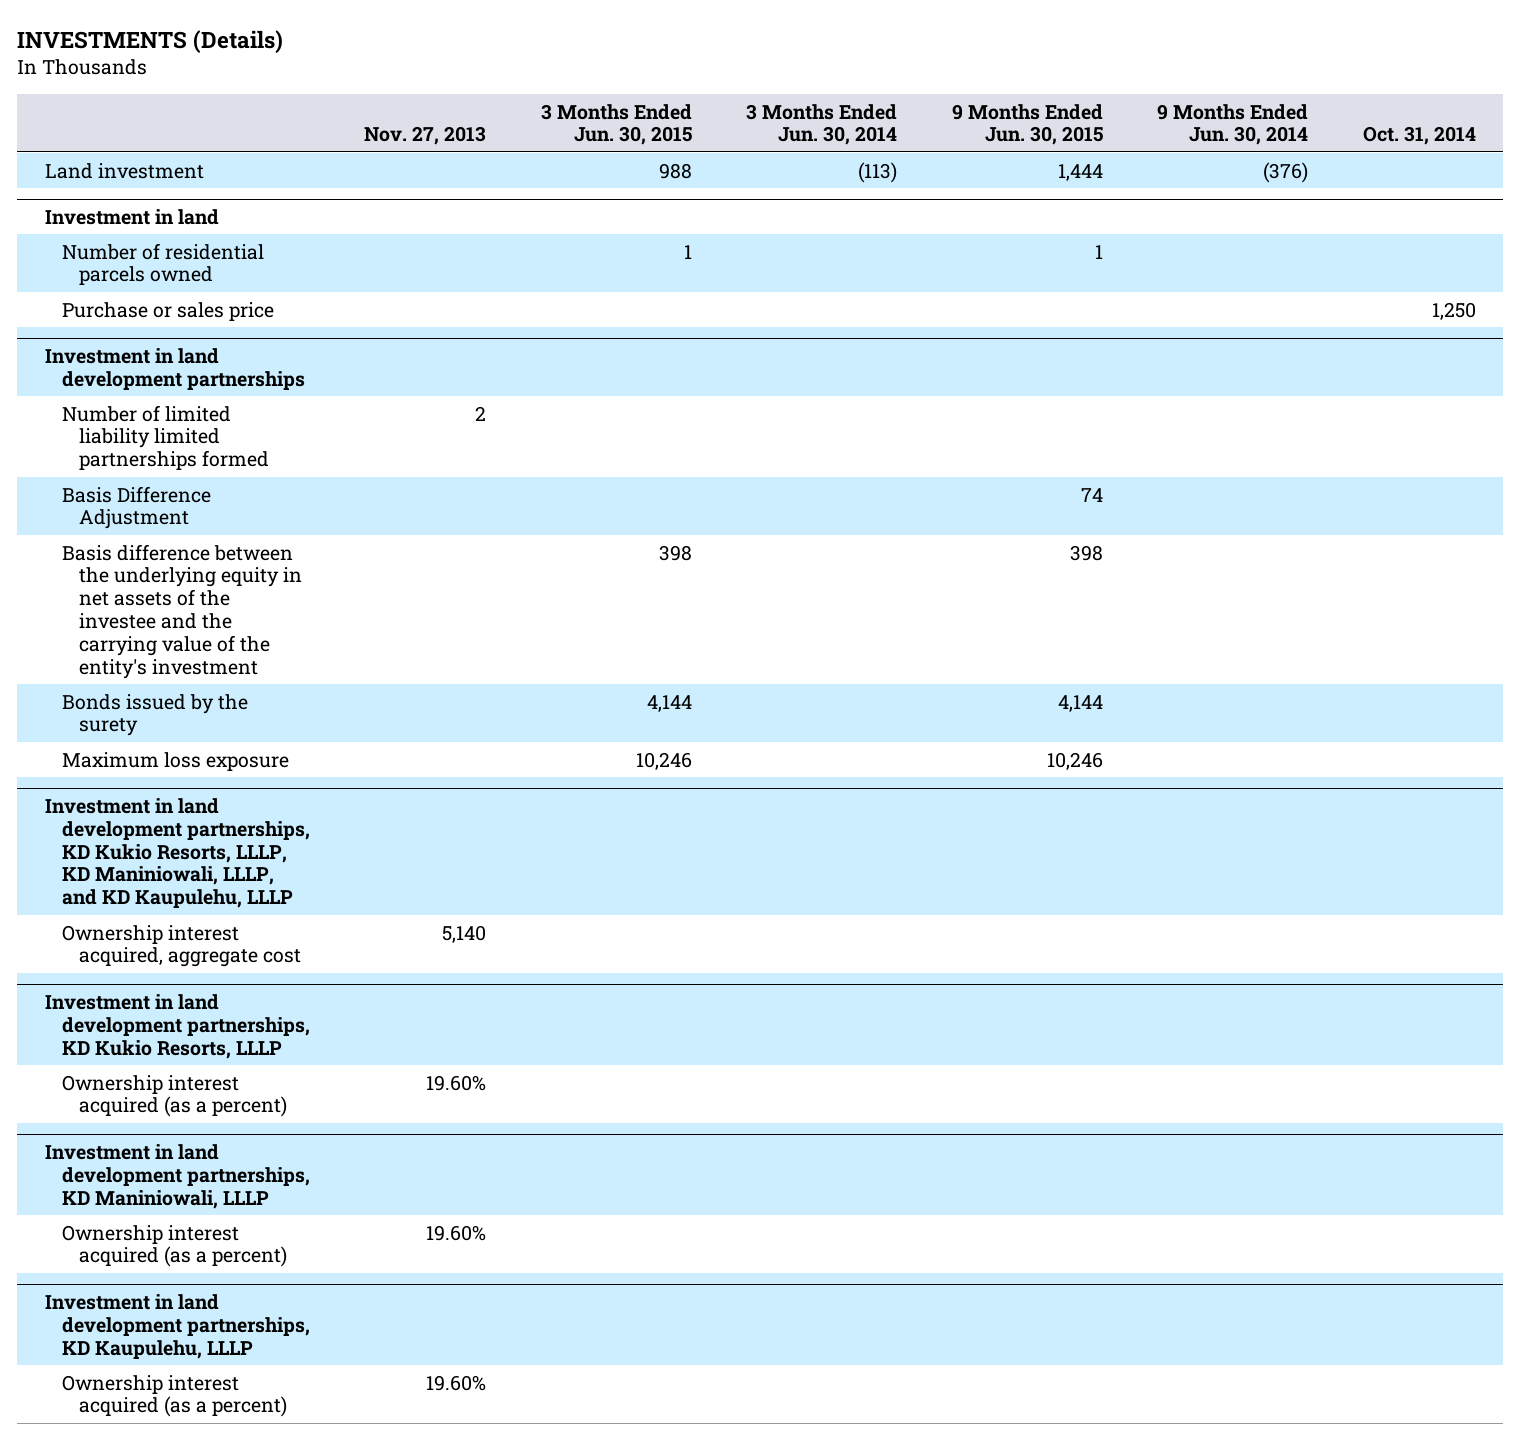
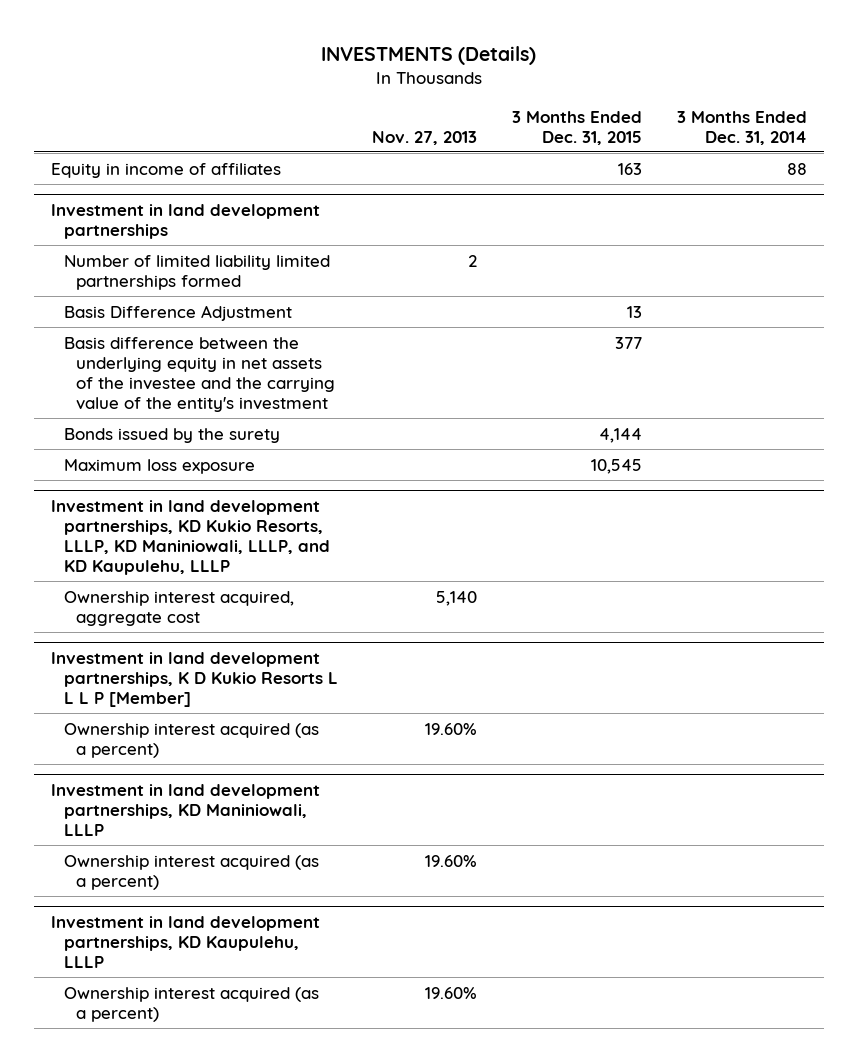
[540,103,692,146] 3 Months Ended Jun. 30, 2015 -> none
[746,103,898,146] 3 Months Ended Jun. 30, 2014 -> none
[951,103,1103,146] 9 Months Ended Jun. 30, 2015 -> none
[1157,103,1309,146] 9 Months Ended Jun. 30, 2014 -> none
[1362,126,1476,146] Oct. 31, 2014 -> none
none -> [511,110,642,145] 3 Months Ended Dec. 31, 2015
none -> [676,110,807,145] 3 Months Ended Dec. 31, 2014
[44,208,219,225] Investment in land -> none
[61,242,264,286] Number of residential parcels owned -> none
[61,301,274,321] Purchase or sales price -> none
[44,162,204,179] Land investment -> [51,162,282,178] Equity in income of affiliates
[44,993,310,1059] Investment in land development partnerships, KD Kukio Resorts, LLLP -> [51,651,338,707] Investment in land development partnerships, K D Kukio Resorts L L L P [Member]

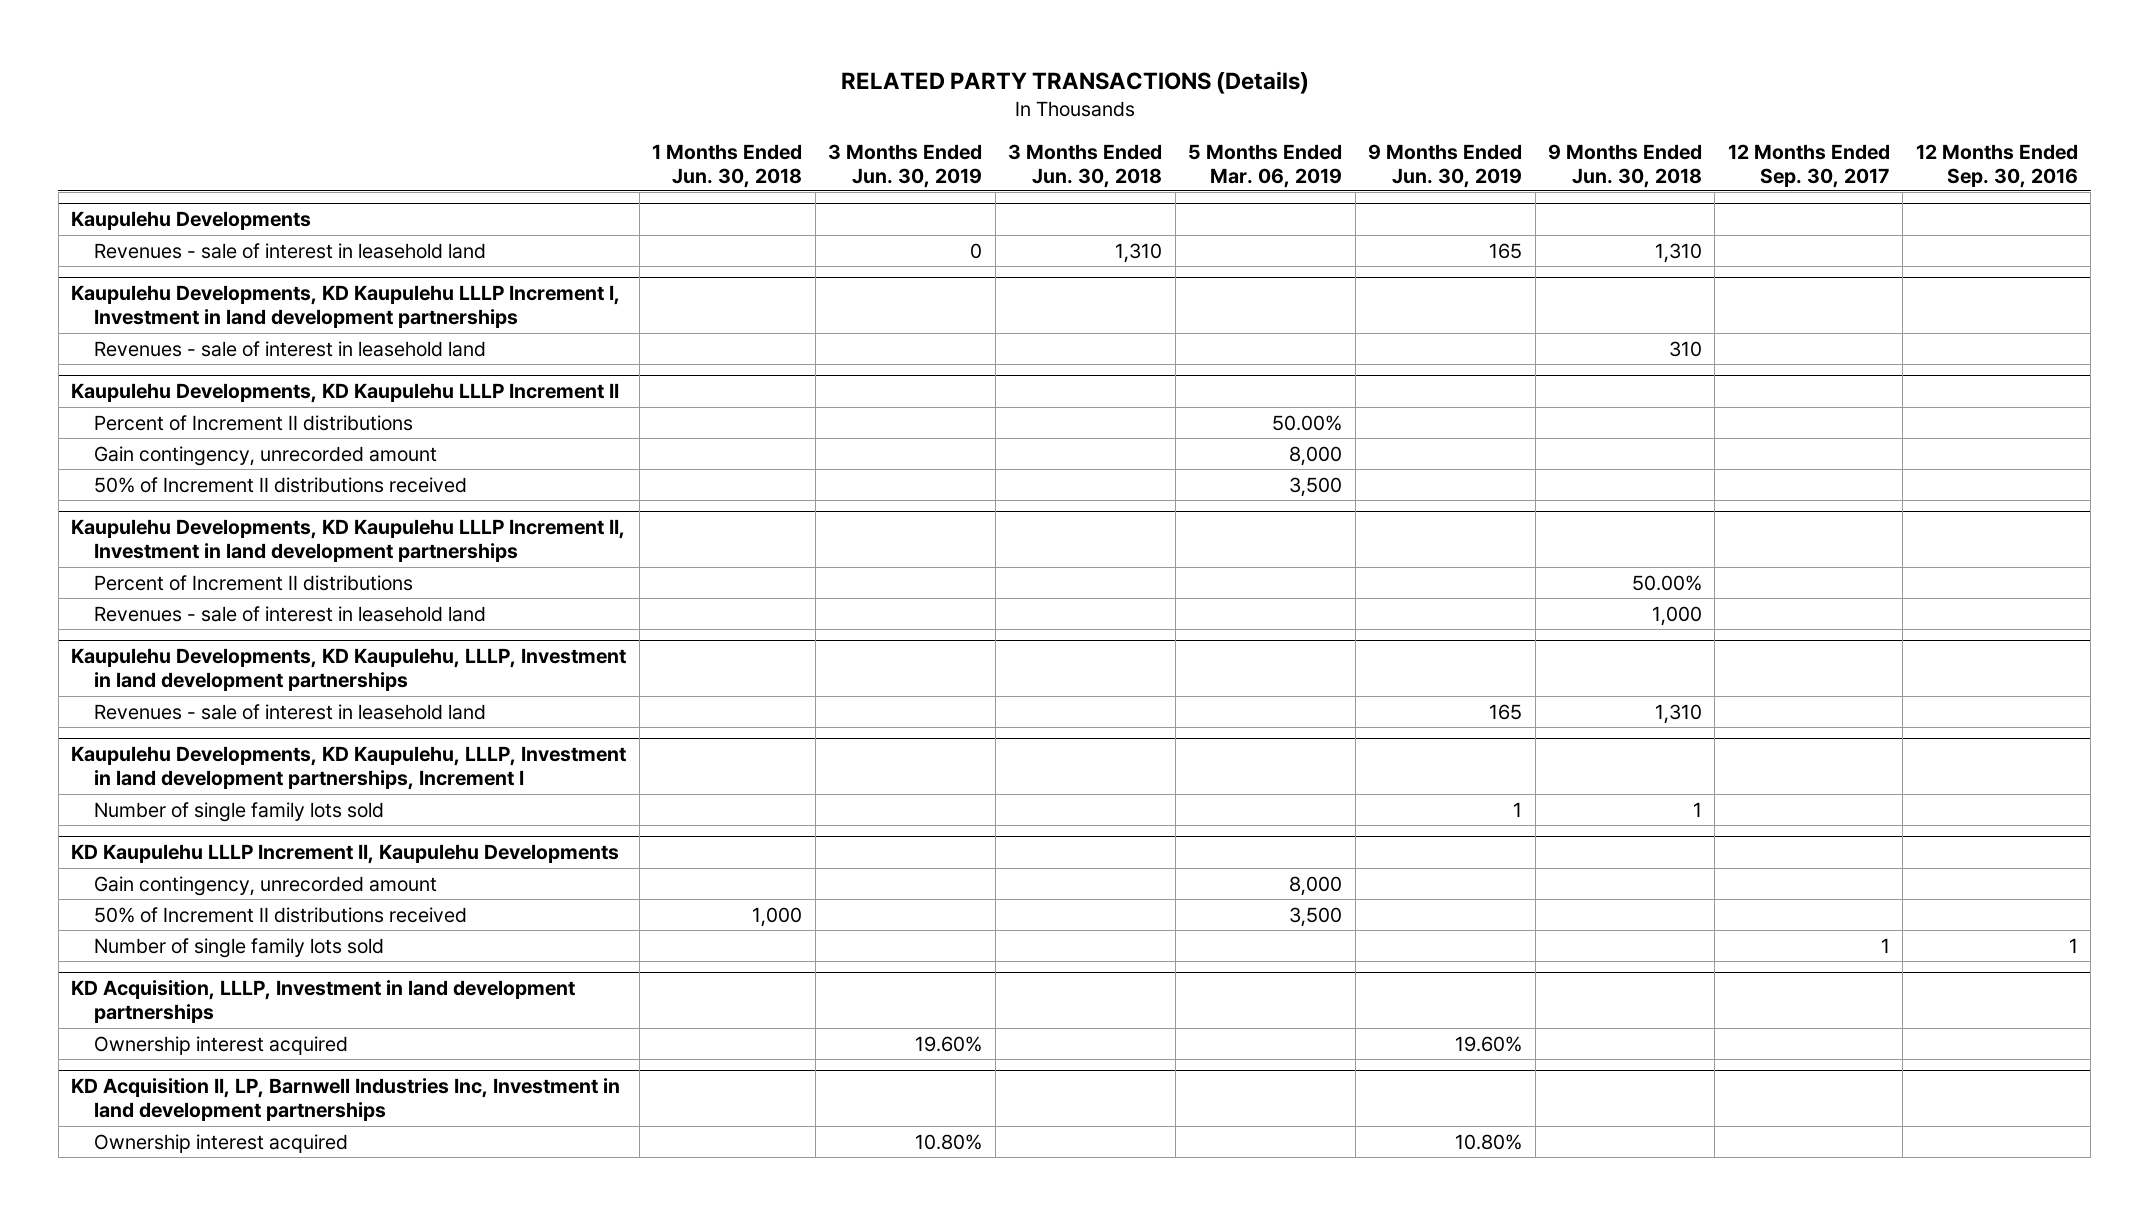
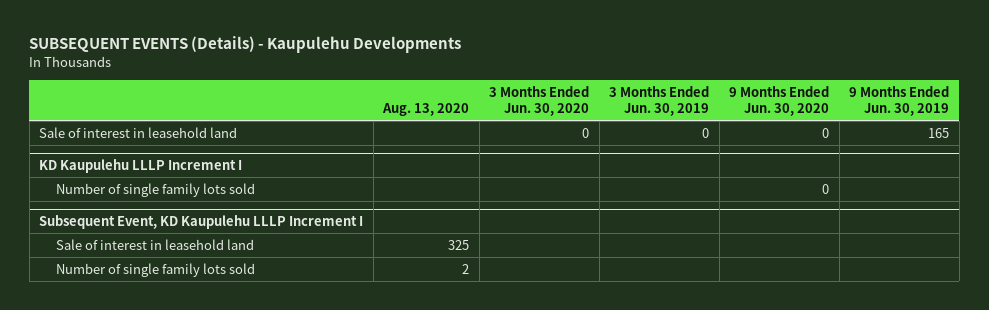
[840,71,1309,95] RELATED PARTY TRANSACTIONS (Details) -> [29,36,462,54] SUBSEQUENT EVENTS (Details) - Kaupulehu Developments
[652,143,803,188] 1 Months Ended Jun. 30, 2018 -> none
[1008,143,1163,188] 3 Months Ended Jun. 30, 2018 -> none
[1188,143,1343,188] 5 Months Ended Mar. 06, 2019 -> none
[1547,143,1702,188] 9 Months Ended Jun. 30, 2018 -> none
[1727,143,1890,188] 12 Months Ended Sep. 30, 2017 -> none
[1915,143,2078,188] 12 Months Ended Sep. 30, 2016 -> none
none -> [382,103,470,117] Aug. 13, 2020
none -> [489,85,590,117] 3 Months Ended Jun. 30, 2020
none -> [729,85,830,117] 9 Months Ended Jun. 30, 2020
[94,242,487,259] Revenues - sale of interest in leasehold land -> none
[71,285,621,329] Kaupulehu Developments, KD Kaupulehu LLLP Increment I, Investment in land development partnerships -> none
[94,340,487,357] Revenues - sale of interest in leasehold land -> none
[71,383,620,404] Kaupulehu Developments, KD Kaupulehu LLLP Increment II -> none
[94,414,414,431] Percent of Increment II distributions -> none
[94,445,438,466] Gain contingency, unrecorded amount -> none
[94,476,468,493] 50% of Increment II distributions received -> none
[71,519,626,563] Kaupulehu Developments, KD Kaupulehu LLLP Increment II, Investment in land development partnerships -> none
[94,574,414,591] Percent of Increment II distributions -> none
[94,605,487,622] Revenues - sale of interest in leasehold land -> none
[71,648,627,692] Kaupulehu Developments, KD Kaupulehu, LLLP, Investment in land development partnerships -> none
[94,703,487,720] Revenues - sale of interest in leasehold land -> none
[71,746,627,791] Kaupulehu Developments, KD Kaupulehu, LLLP, Investment in land development partnerships, Increment I -> none
[94,801,385,822] Number of single family lots sold -> none
[71,844,620,865] KD Kaupulehu LLLP Increment II, Kaupulehu Developments -> none
[94,875,438,896] Gain contingency, unrecorded amount -> none
[94,906,468,923] 50% of Increment II distributions received -> none
[94,937,385,958] Number of single family lots sold -> none
[71,980,576,1024] KD Acquisition, LLLP, Investment in land development partnerships -> none
[94,1035,349,1055] Ownership interest acquired -> none
[71,1078,621,1122] KD Acquisition II, LP, Barnwell Industries Inc, Investment in land development partnerships -> none
[94,1133,349,1153] Ownership interest acquired -> none
none -> [39,126,238,138] Sale of interest in leasehold land
[71,211,312,231] Kaupulehu Developments -> [39,158,243,173] KD Kaupulehu LLLP Increment I
none -> [56,182,256,197] Number of single family lots sold
none -> [39,214,364,229] Subsequent Event, KD Kaupulehu LLLP Increment I
none -> [56,238,255,250] Sale of interest in leasehold land
none -> [56,262,256,277] Number of single family lots sold

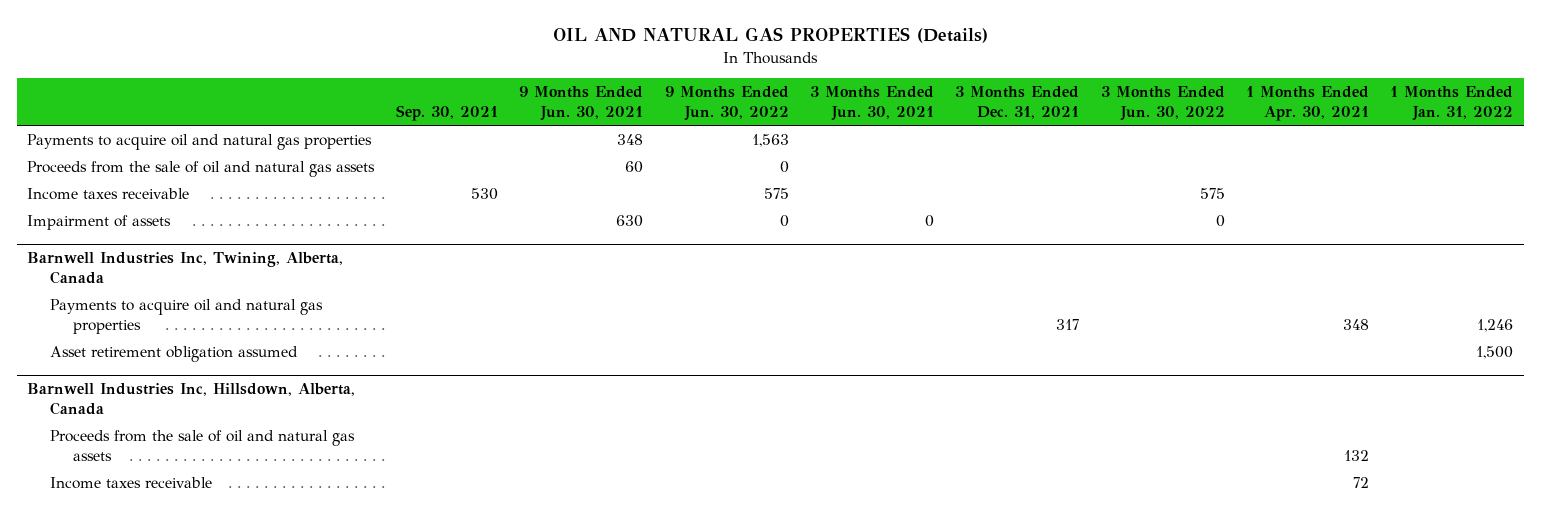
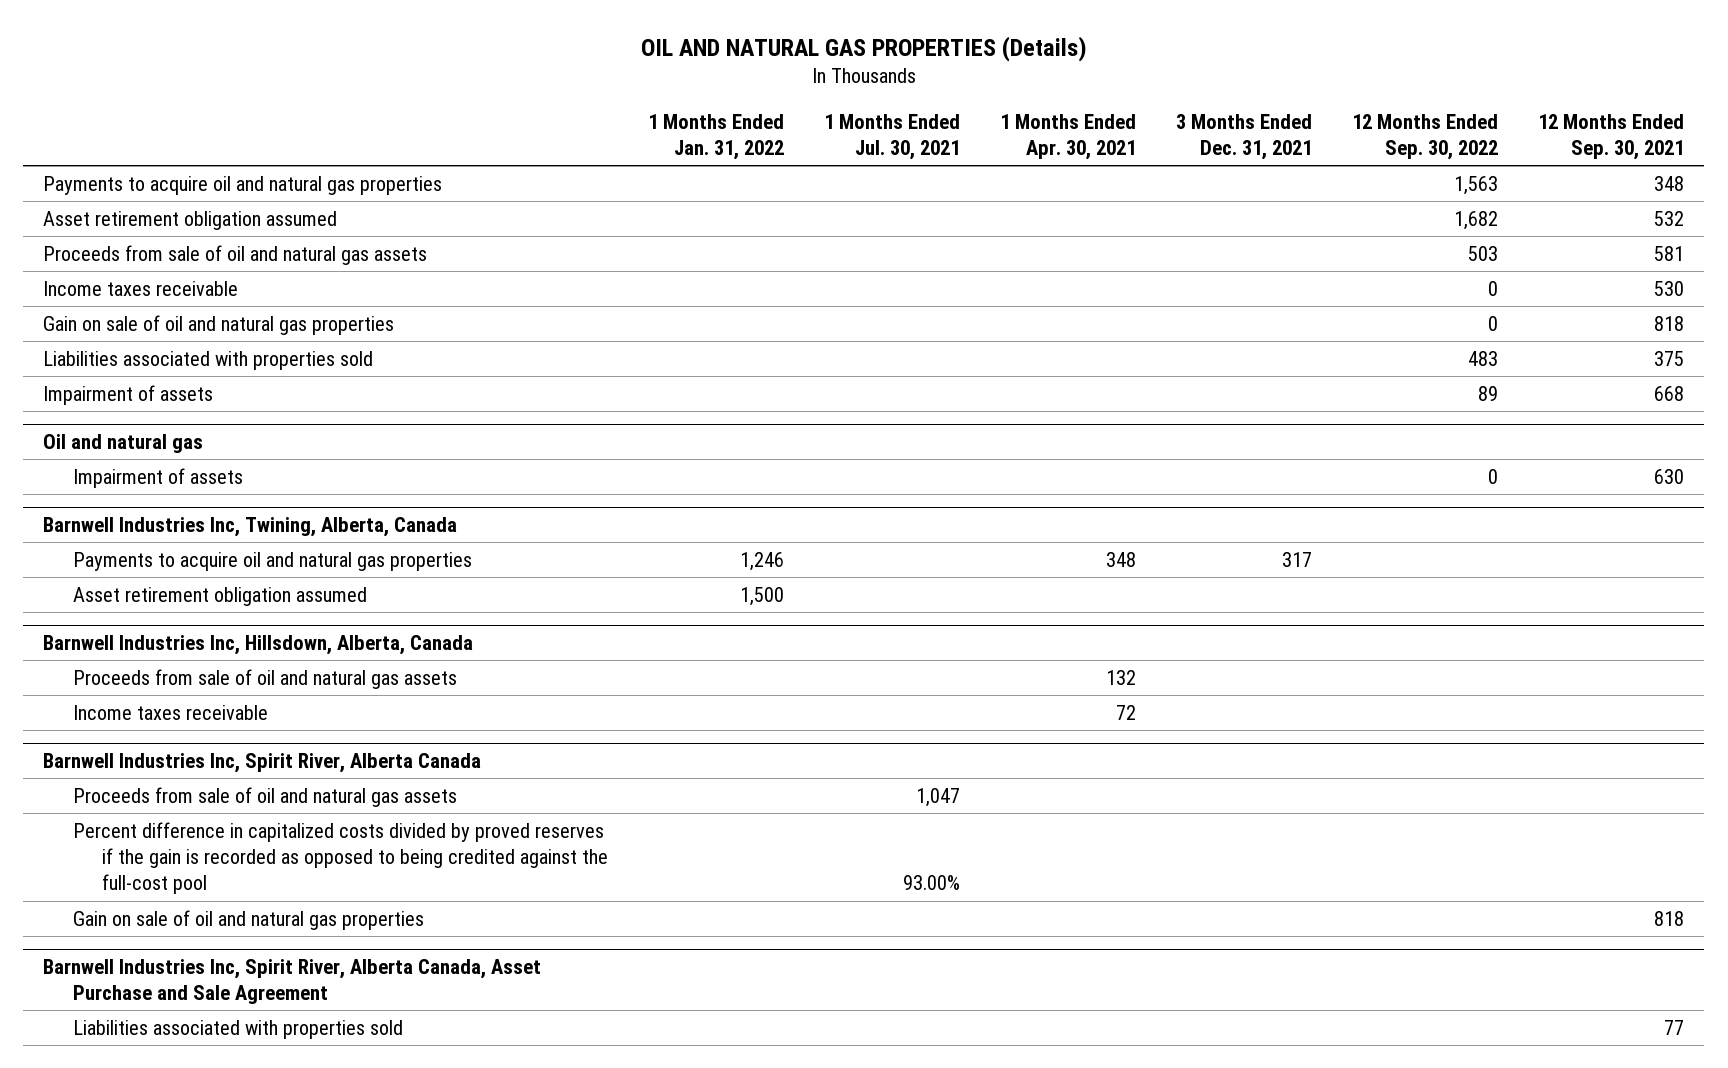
[395,105,498,122] Sep. 30, 2021 -> none
[519,86,644,122] 9 Months Ended Jun. 30, 2021 -> none
[664,86,789,122] 9 Months Ended Jun. 30, 2022 -> none
[809,86,934,122] 3 Months Ended Jun. 30, 2021 -> none
[1100,86,1225,122] 3 Months Ended Jun. 30, 2022 -> none
none -> [823,113,960,161] 1 Months Ended Jul. 30, 2021
none -> [1352,113,1499,161] 12 Months Ended Sep. 30, 2022
none -> [1538,113,1685,161] 12 Months Ended Sep. 30, 2021
none -> [43,210,338,230] Asset retirement obligation assumed
[27,160,376,177] Proceeds from the sale of oil and natural gas assets -> [43,244,428,265] Proceeds from sale of oil and natural gas assets
none -> [43,314,395,335] Gain on sale of oil and natural gas properties
none -> [43,350,374,370] Liabilities associated with properties sold
none -> [43,434,204,454] Oil and natural gas
none -> [72,467,243,488] Impairment of assets
[49,429,355,462] Proceeds from the sale of oil and natural gas assets -> [72,668,457,689] Proceeds from sale of oil and natural gas assets
none -> [43,753,482,774] Barnwell Industries Inc, Spirit River, Alberta Canada
none -> [72,786,457,807] Proceeds from sale of oil and natural gas assets
none -> [72,821,608,895] Percent difference in capitalized costs divided by proved reserves if the gain is recorded as opposed to being credited against the full-cost pool
none -> [72,909,424,930] Gain on sale of oil and natural gas properties
none -> [43,959,542,1005] Barnwell Industries Inc, Spirit River, Alberta Canada, Asset Purchase and Sale Agreement
none -> [72,1019,403,1039] Liabilities associated with properties sold

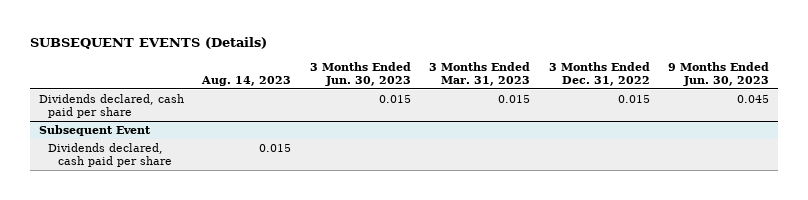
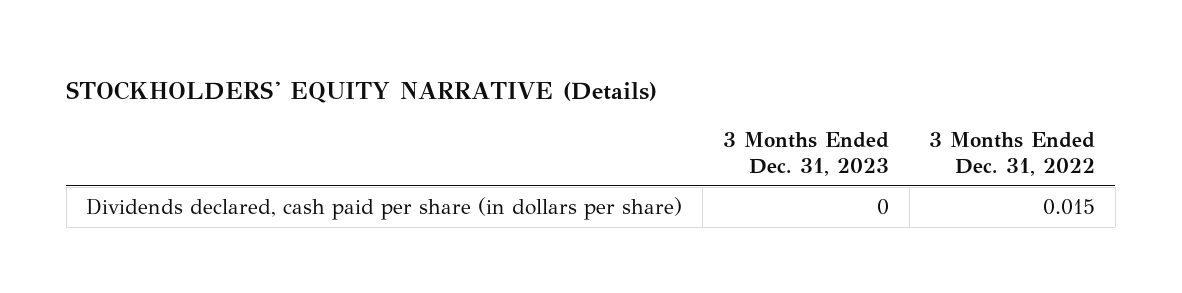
[29,36,267,49] SUBSEQUENT EVENTS (Details) -> [66,80,658,103] STOCKHOLDERS' EQUITY NARRATIVE (Details)
[201,76,292,87] Aug. 14, 2023 -> none
[309,61,411,87] 3 Months Ended Jun. 30, 2023 -> none
[429,61,531,87] 3 Months Ended Mar. 31, 2023 -> none
[668,61,770,87] 9 Months Ended Jun. 30, 2023 -> none
none -> [722,131,889,176] 3 Months Ended Dec. 31, 2023
[38,124,151,136] Subsequent Event -> none
[48,142,173,168] Dividends declared, cash paid per share -> none
[38,93,184,119] Dividends declared, cash paid per share -> [86,197,683,221] Dividends declared, cash paid per share (in dollars per share)

